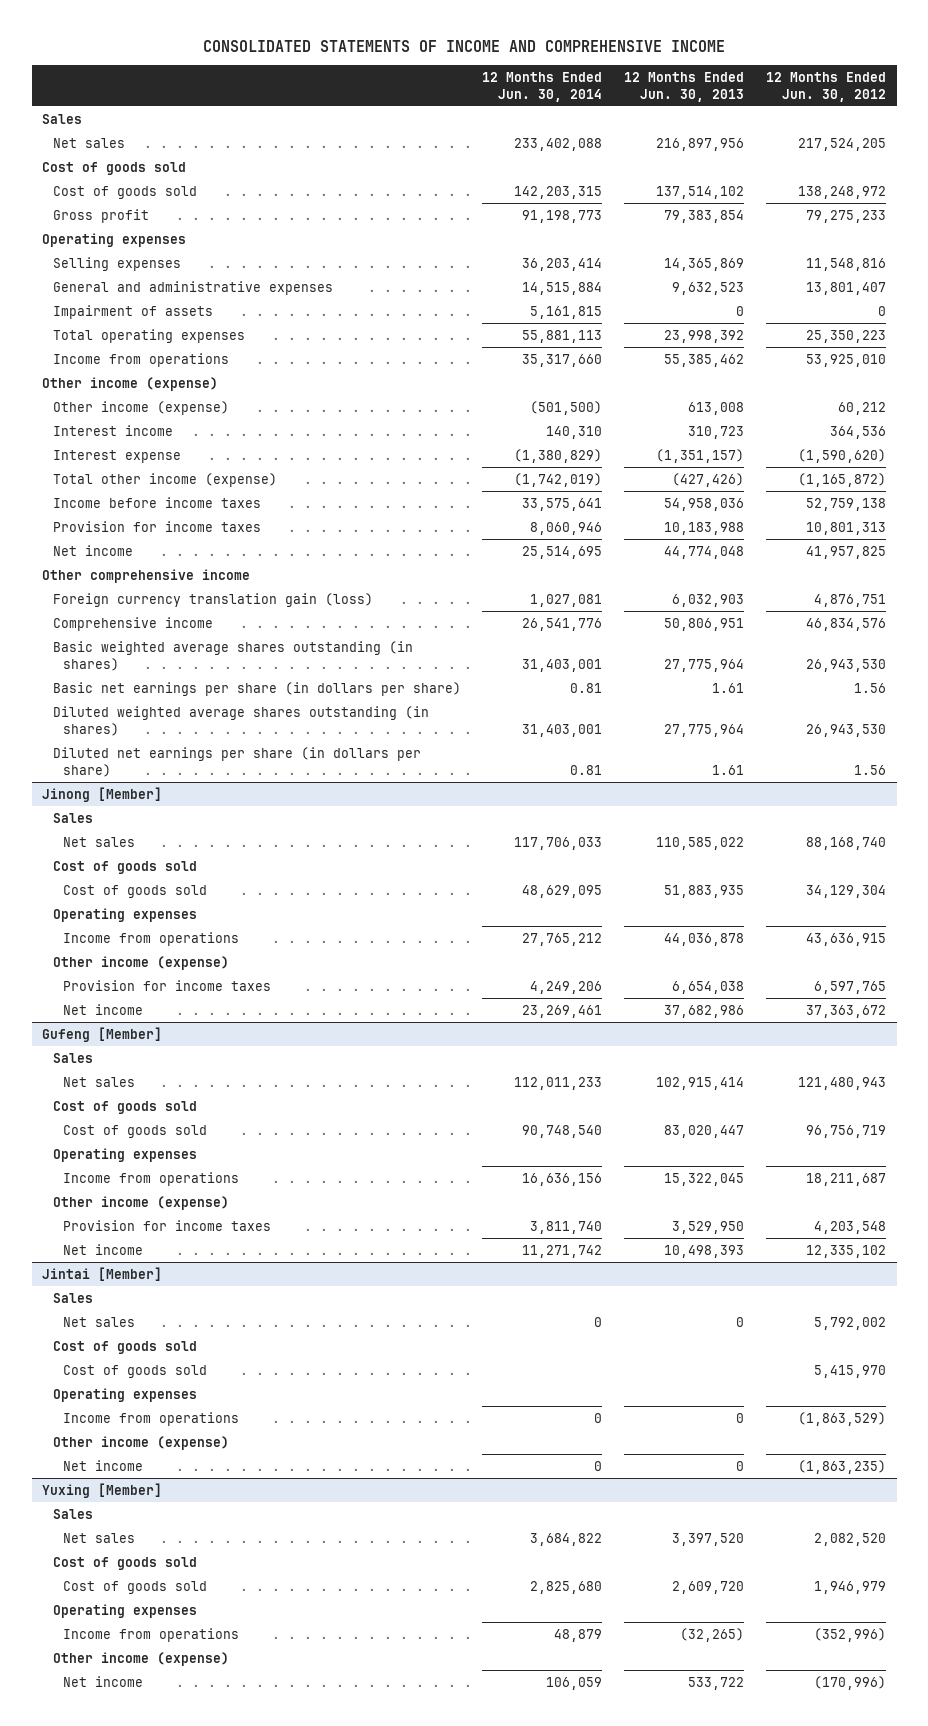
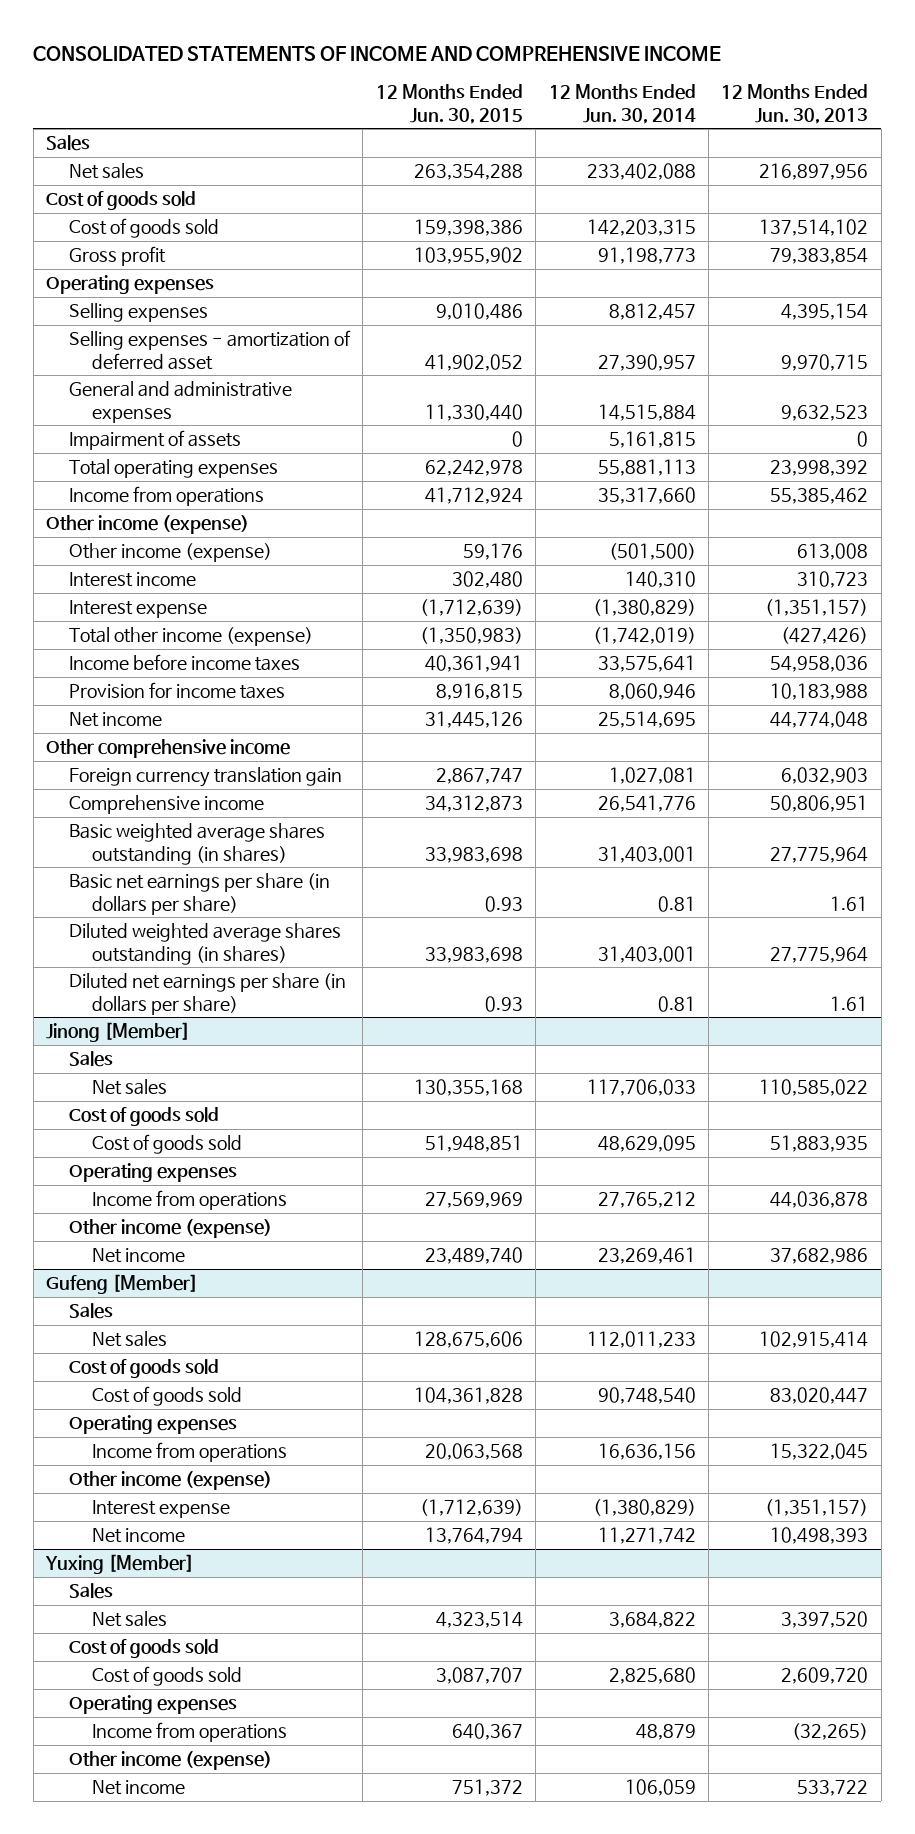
[765,71,886,102] 12 Months Ended Jun. 30, 2012 -> none
none -> [375,84,523,124] 12 Months Ended Jun. 30, 2015
[522,257,603,271] 36,203,414 -> [608,303,696,321] 8,812,457
[664,257,745,271] 14,365,869 -> [781,303,869,321] 4,395,154
none -> [69,330,352,370] Selling expenses - amortization of deferred asset
[52,592,373,607] Foreign currency translation gain (loss) -> [69,767,343,788] Foreign currency translation gain
[62,979,271,991] Provision for income taxes -> none
[62,1219,271,1231] Provision for income taxes -> none
none -> [91,1500,230,1519] Interest expense
[42,1266,163,1281] Jintai [Member] -> none
[52,1292,93,1303] Sales -> none
[62,1316,135,1327] Net sales -> none
[52,1340,197,1354] Cost of goods sold -> none
[62,1364,207,1378] Cost of goods sold -> none
[52,1387,197,1402] Operating expenses -> none
[62,1411,239,1426] Income from operations -> none
[52,1435,229,1450] Other income (expense) -> none
[62,1459,143,1471] Net income -> none

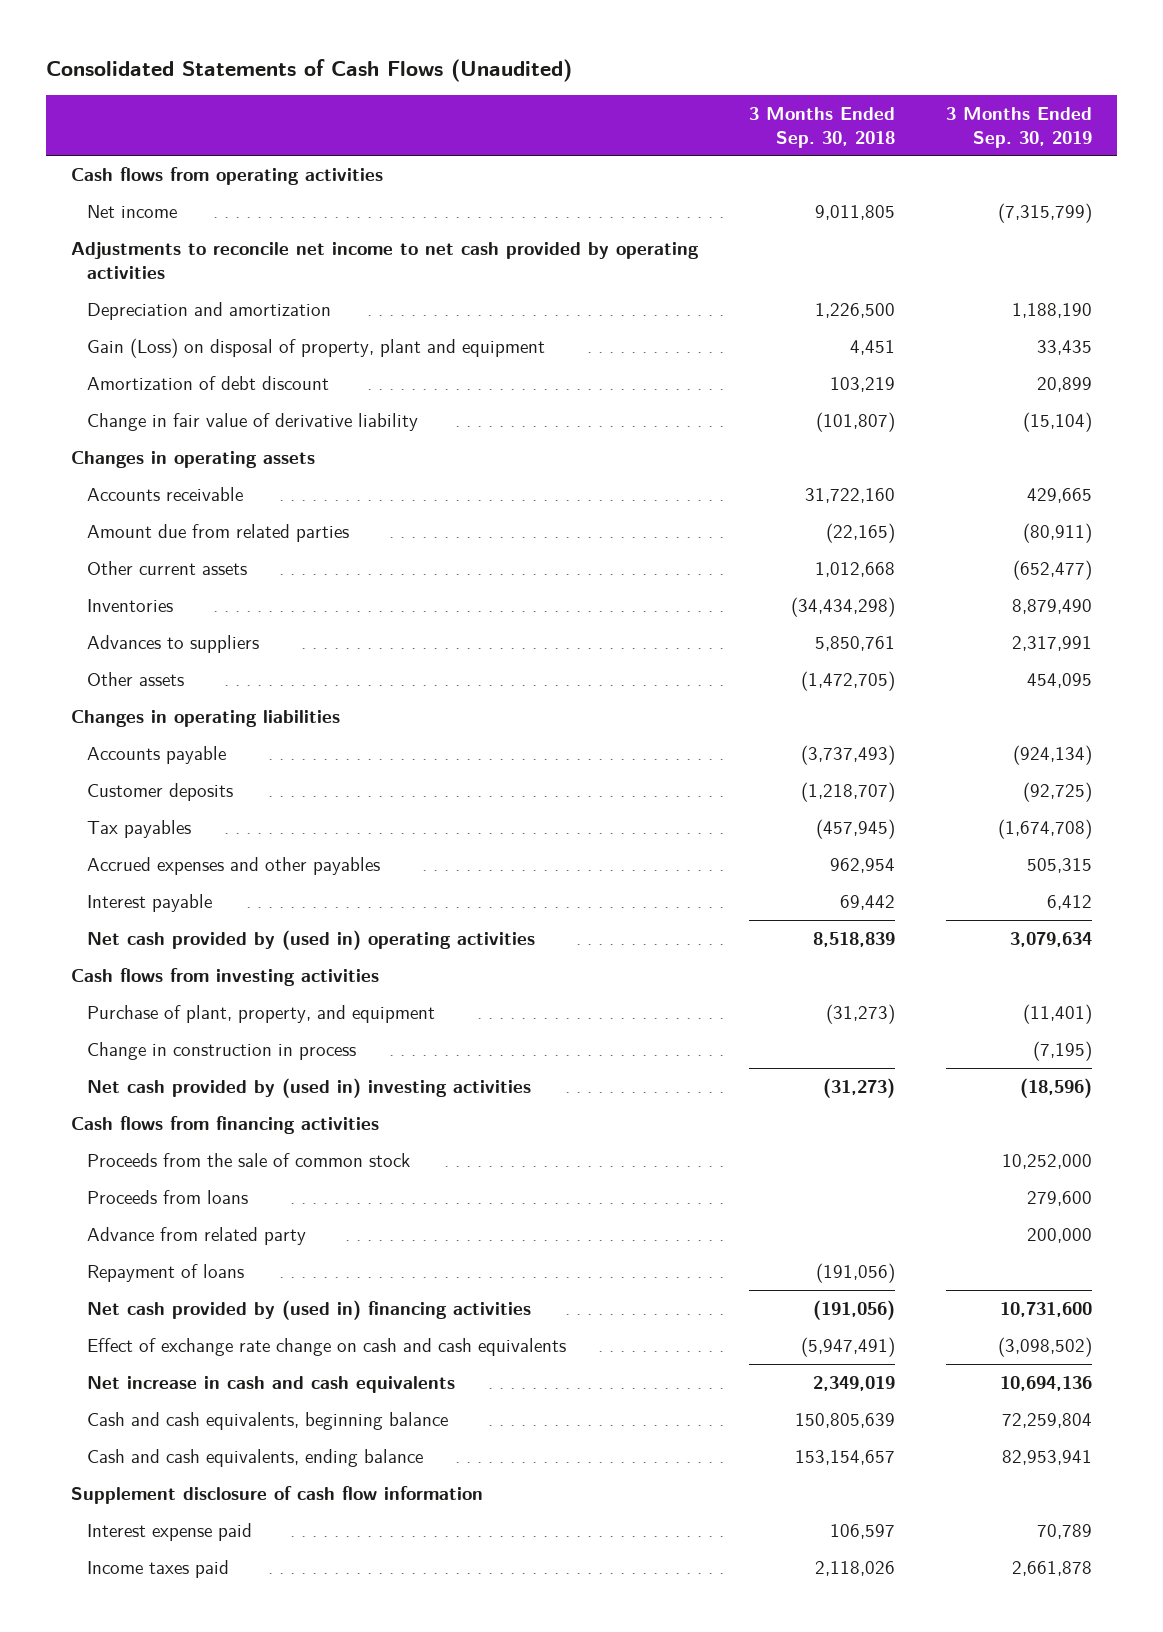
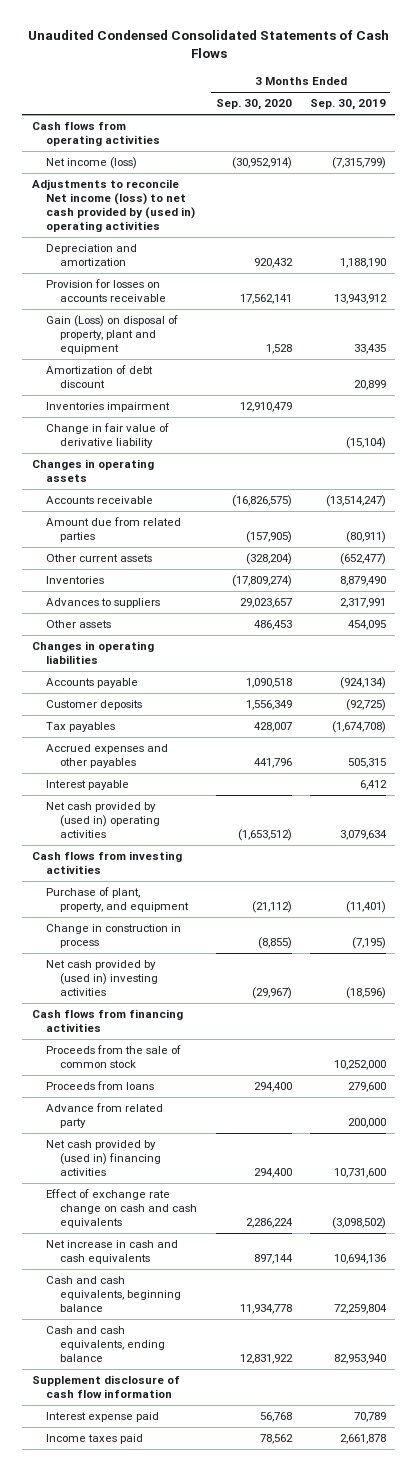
[45,58,572,82] Consolidated Statements of Cash Flows (Unaudited) -> [27,30,389,59] Unaudited Condensed Consolidated Statements of Cash Flows
[749,106,896,148] 3 Months Ended Sep. 30, 2018 -> none
none -> [215,99,292,111] Sep. 30, 2020
[86,204,177,218] Net income -> [45,157,137,170] Net income (loss)
[71,241,700,280] Adjustments to reconcile net income to net cash provided by operating activities -> [31,179,195,232] Adjustments to reconcile Net income (loss) to net cash provided by (used in) operating activities
none -> [45,279,167,303] Provision for losses on accounts receivable
none -> [45,402,170,413] Inventories impairment
[1026,487,1092,503] 429,665 -> [325,495,386,508] (13,514,247)
[86,1263,244,1282] Repayment of loans -> none
[1001,1449,1092,1465] 82,953,941 -> [333,1353,386,1364] 82,953,940

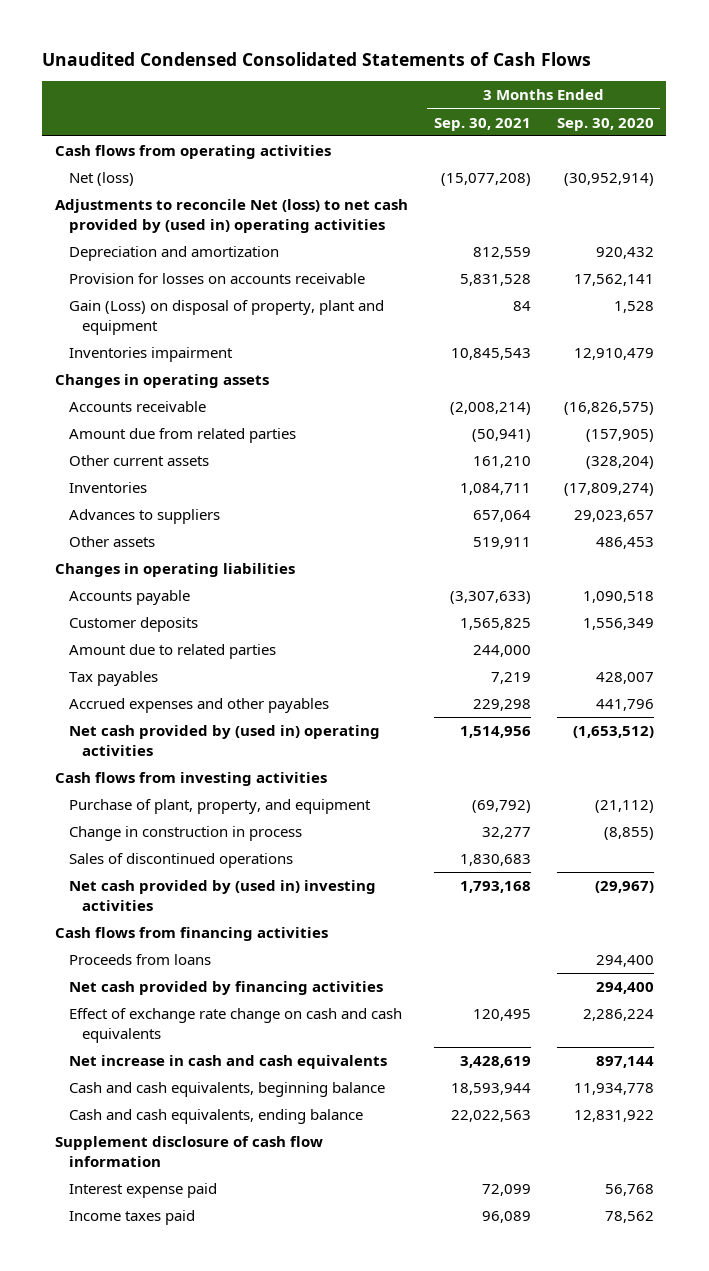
[309,99,386,111] Sep. 30, 2019 -> none
none -> [433,117,531,131] Sep. 30, 2021
[45,157,137,170] Net income (loss) -> [68,172,134,187] Net (loss)
[31,179,195,232] Adjustments to reconcile Net income (loss) to net cash provided by (used in) operating activities -> [55,199,409,233] Adjustments to reconcile Net (loss) to net cash provided by (used in) operating activities
[45,365,153,389] Amortization of debt discount -> none
[45,423,169,449] Change in fair value of derivative liability -> none
none -> [68,644,276,660] Amount due to related parties
[45,780,129,791] Interest payable -> none
none -> [68,853,293,869] Sales of discontinued operations
[45,1045,181,1069] Proceeds from the sale of common stock -> none
[45,1103,163,1129] Advance from related party -> none
[45,1140,162,1176] Net cash provided by (used in) financing activities -> [68,981,383,996] Net cash provided by financing activities

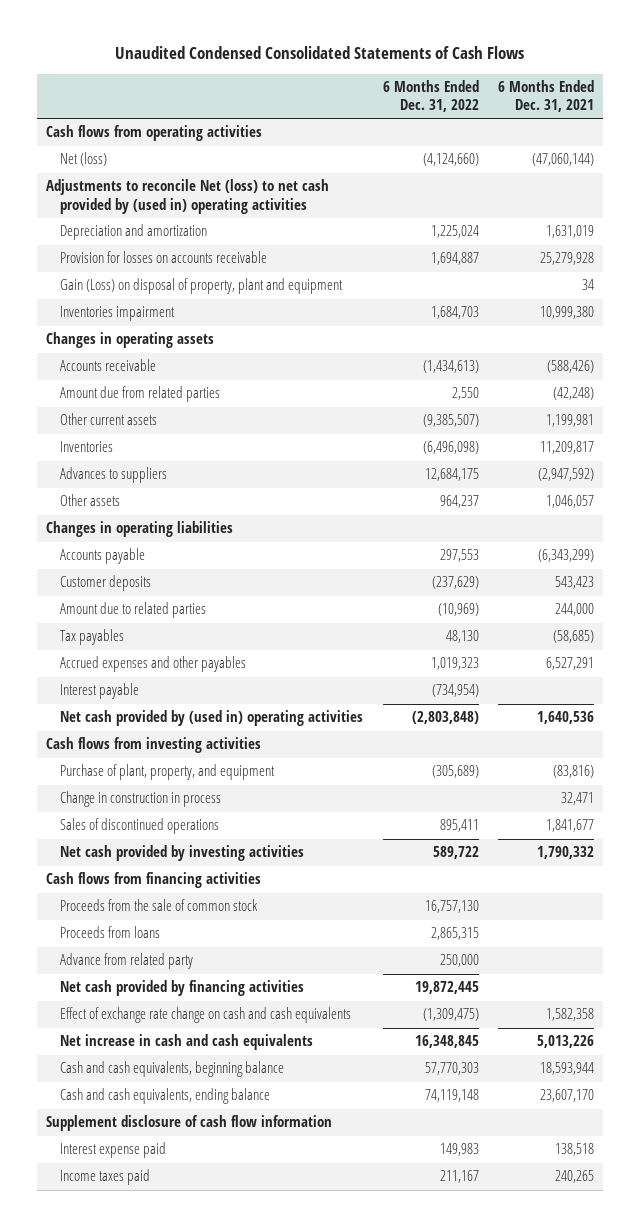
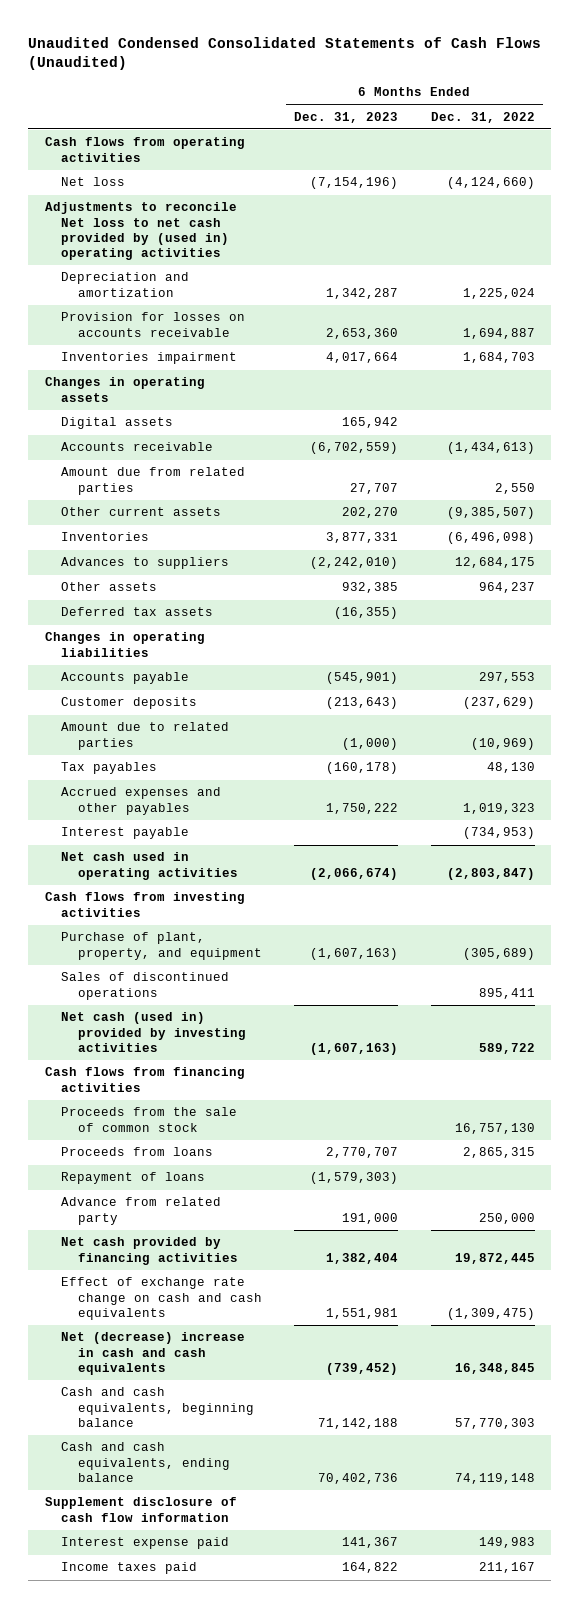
[115,46,525,60] Unaudited Condensed Consolidated Statements of Cash Flows -> [28,36,542,71] Unaudited Condensed Consolidated Statements of Cash Flows (Unaudited)
[497,79,594,113] 6 Months Ended Dec. 31, 2021 -> none
none -> [294,111,399,123] Dec. 31, 2023
[60,152,108,167] Net (loss) -> [61,177,126,187] Net loss
[46,179,330,214] Adjustments to reconcile Net (loss) to net cash provided by (used in) operating activities -> [44,202,237,260] Adjustments to reconcile Net loss to net cash provided by (used in) operating activities
[60,278,344,295] Gain (Loss) on disposal of property, plant and equipment -> none
none -> [61,417,174,430] Digital assets
none -> [61,607,214,617] Deferred tax assets
[431,684,479,698] (734,954) -> [462,827,535,840] (734,953)
[60,710,364,727] Net cash provided by (used in) operating activities -> [61,852,238,880] Net cash used in operating activities
[411,711,479,725] (2,803,848) -> [446,867,535,880] (2,803,847)
[60,791,222,808] Change in construction in process -> none
[60,845,305,862] Net cash provided by investing activities -> [61,1012,246,1052] Net cash (used in) provided by investing activities
none -> [61,1172,206,1185] Repayment of loans
[60,1034,314,1051] Net increase in cash and cash equivalents -> [61,1332,246,1375] Net (decrease) increase in cash and cash equivalents

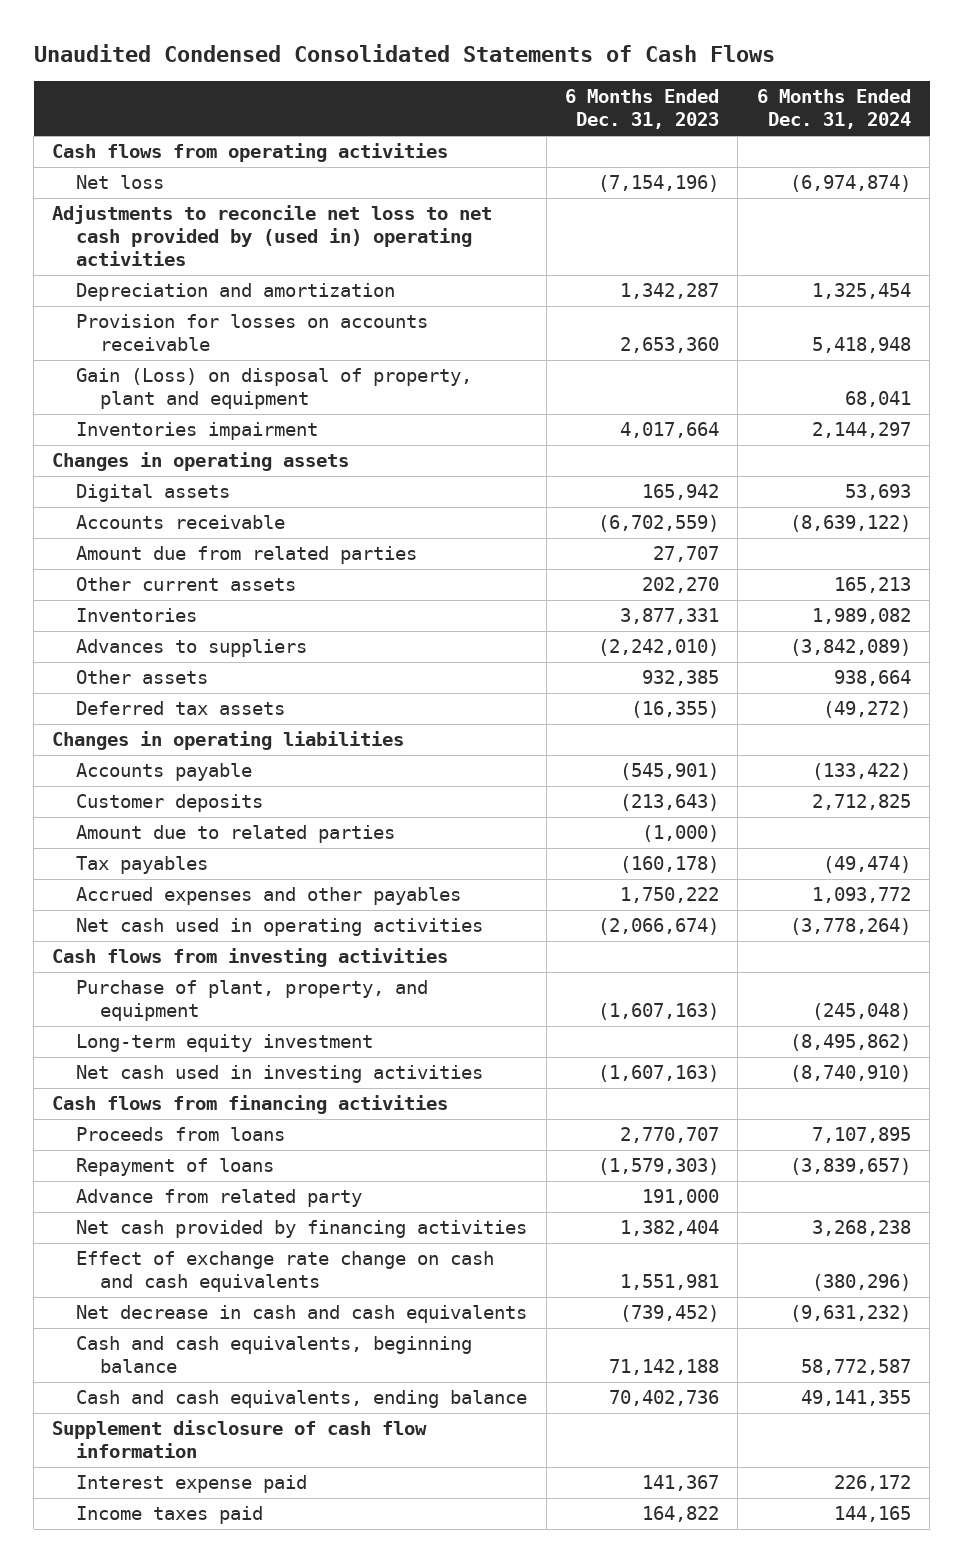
[28,36,542,71] Unaudited Condensed Consolidated Statements of Cash Flows (Unaudited) -> [33,44,775,63] Unaudited Condensed Consolidated Statements of Cash Flows
[430,111,535,123] Dec. 31, 2022 -> none
none -> [756,89,911,130] 6 Months Ended Dec. 31, 2024
[44,202,237,260] Adjustments to reconcile Net loss to net cash provided by (used in) operating activities -> [52,205,493,267] Adjustments to reconcile net loss to net cash provided by (used in) operating activities
none -> [76,368,473,410] Gain (Loss) on disposal of property, plant and equipment
[61,827,190,840] Interest payable -> none
[61,972,230,1000] Sales of discontinued operations -> none
none -> [76,1034,374,1053] Long-term equity investment
[61,1012,246,1052] Net cash (used in) provided by investing activities -> [76,1065,484,1084] Net cash used in investing activities
[61,1107,238,1132] Proceeds from the sale of common stock -> none
[61,1332,246,1375] Net (decrease) increase in cash and cash equivalents -> [76,1305,528,1324] Net decrease in cash and cash equivalents

